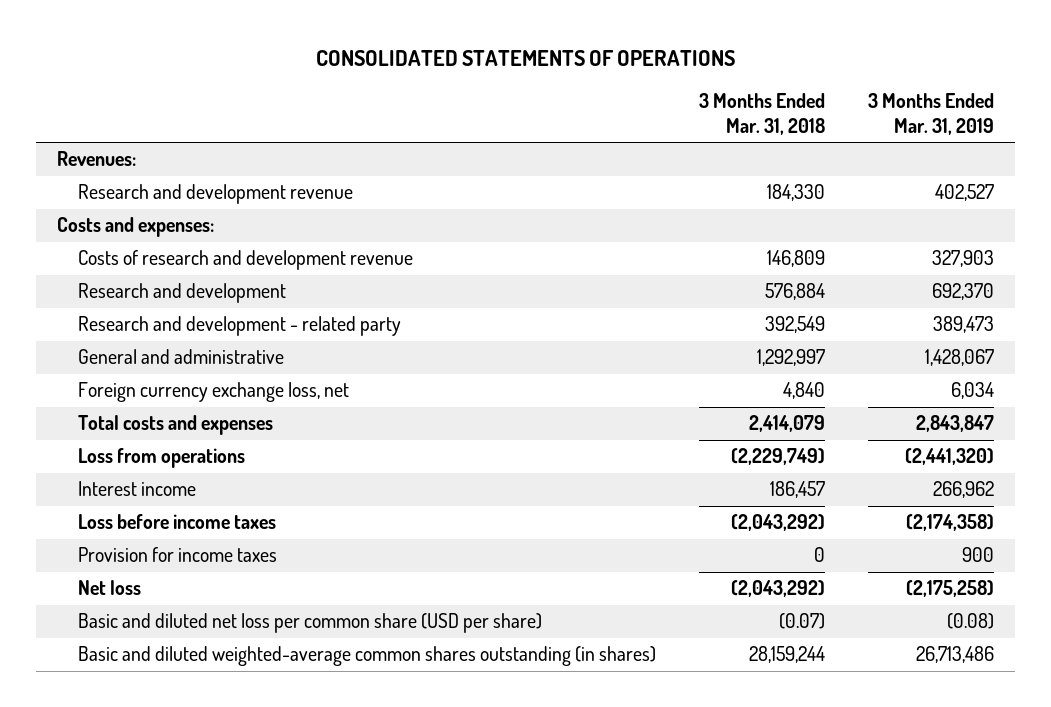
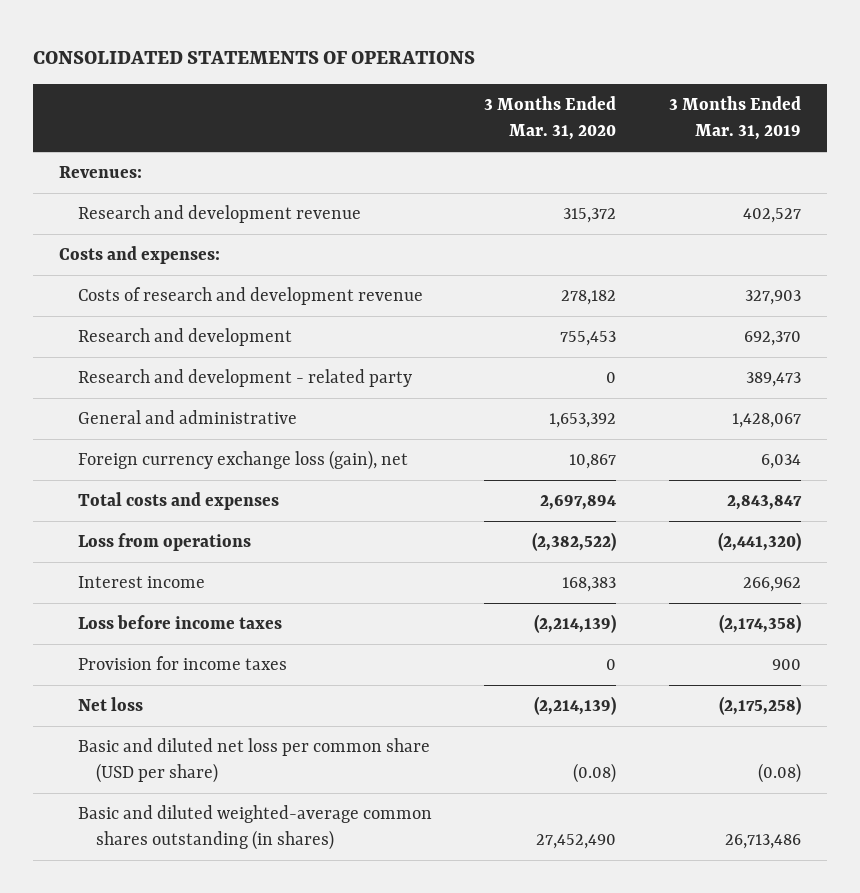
[698,93,825,135] 3 Months Ended Mar. 31, 2018 -> none
none -> [484,96,617,140] 3 Months Ended Mar. 31, 2020
[77,382,349,403] Foreign currency exchange loss, net -> [77,450,408,471] Foreign currency exchange loss (gain), net

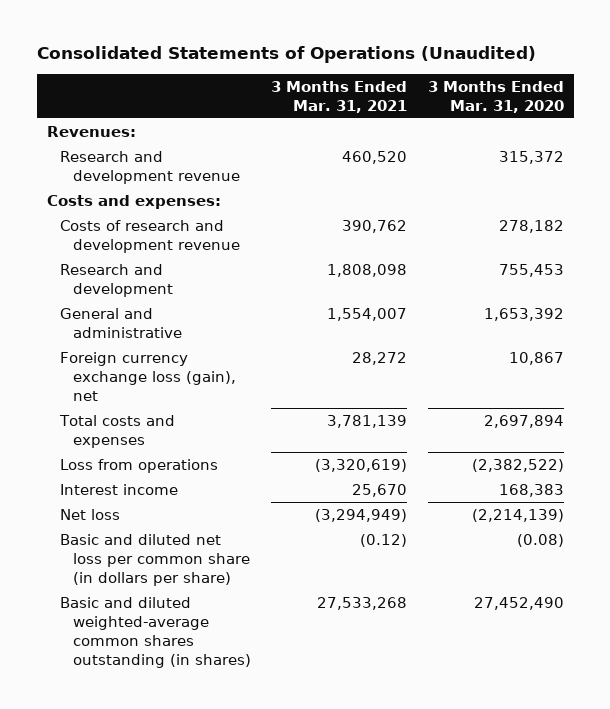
[32,50,475,64] CONSOLIDATED STATEMENTS OF OPERATIONS -> [36,46,536,64] Consolidated Statements of Operations (Unaudited)
[668,96,801,140] 3 Months Ended Mar. 31, 2019 -> none
none -> [271,80,408,113] 3 Months Ended Mar. 31, 2021
[77,369,412,388] Research and development - related party -> none
[77,615,282,630] Loss before income taxes -> none
[77,656,287,671] Provision for income taxes -> none
[77,738,430,784] Basic and diluted net loss per common share (USD per share) -> [59,533,250,586] Basic and diluted net loss per common share (in dollars per share)

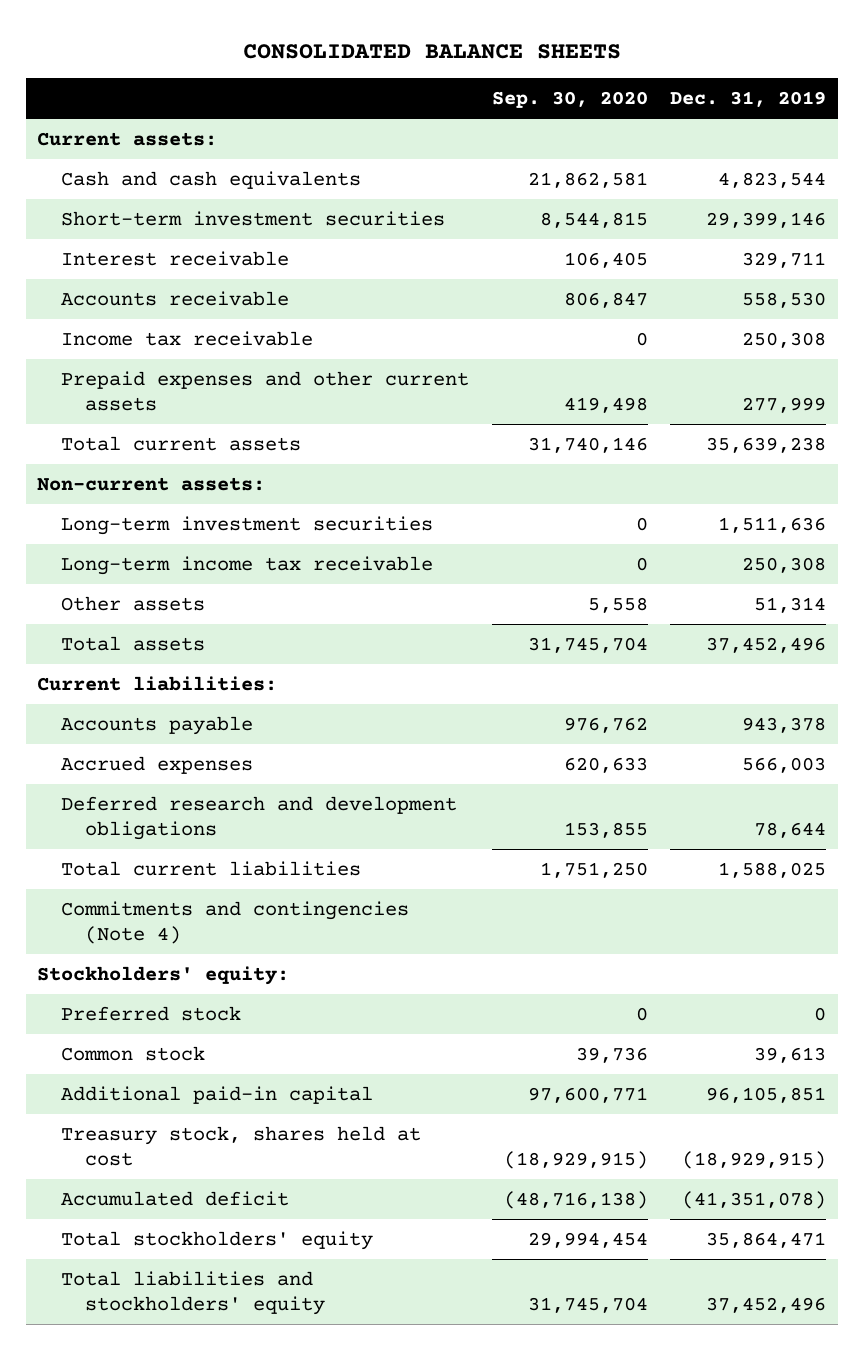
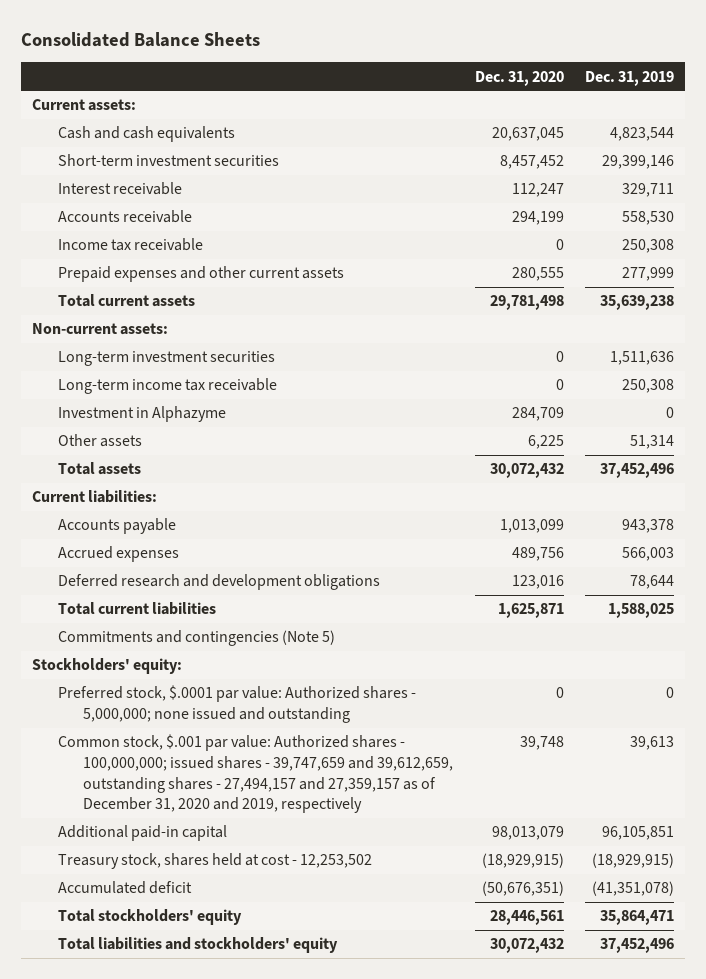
[242,43,621,59] CONSOLIDATED BALANCE SHEETS -> [21,32,261,48] Consolidated Balance Sheets
[491,90,648,108] Sep. 30, 2020 -> none
none -> [474,70,564,86] Dec. 31, 2020
none -> [57,406,226,423] Investment in Alphazyme
[61,900,410,944] Commitments and contingencies (Note 4) -> [57,630,335,647] Commitments and contingencies (Note 5)
[61,1005,242,1021] Preferred stock -> [57,685,416,724] Preferred stock, $.0001 par value: Authorized shares - 5,000,000; none issued and outstanding
[61,1045,206,1061] Common stock -> [57,734,454,814] Common stock, $.001 par value: Authorized shares - 100,000,000; issued shares - 39,747,659 and 39,612,659, outstanding shares - 27,494,157 and 27,359,157 as of December 31, 2020 and 2019, respectively
[61,1125,422,1166] Treasury stock, shares held at cost -> [57,853,372,870] Treasury stock, shares held at cost - 12,253,502

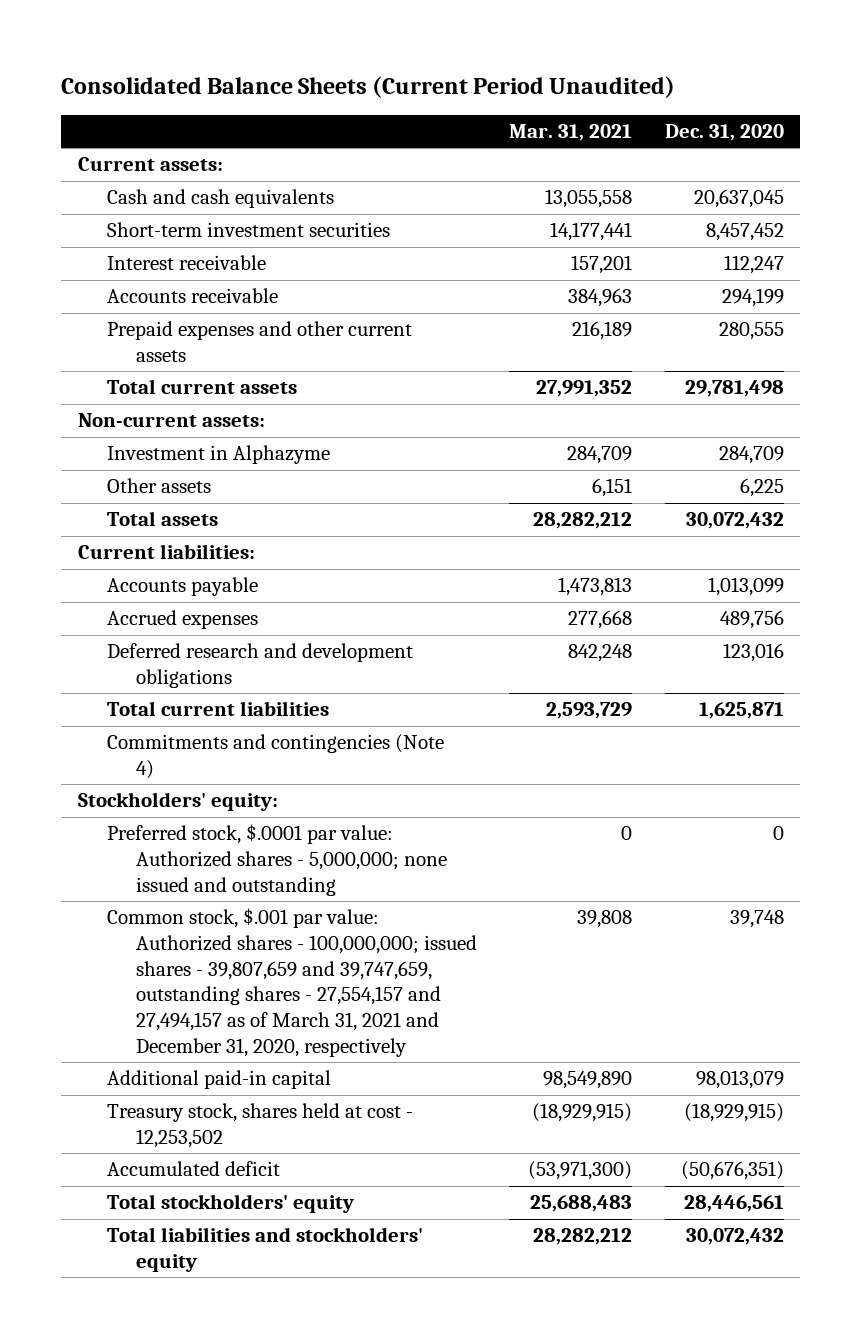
[21,32,261,48] Consolidated Balance Sheets -> [61,75,676,98] Consolidated Balance Sheets (Current Period Unaudited)
[585,70,675,86] Dec. 31, 2019 -> none
none -> [509,124,633,142] Mar. 31, 2021
[57,238,203,252] Income tax receivable -> none
[57,351,275,367] Long-term investment securities -> none
[57,378,277,395] Long-term income tax receivable -> none
[57,630,335,647] Commitments and contingencies (Note 5) -> [106,734,444,780] Commitments and contingencies (Note 4)
[57,734,454,814] Common stock, $.001 par value: Authorized shares - 100,000,000; issued shares - 39,747,659 and 39,612,659, outstanding shares - 27,494,157 and 27,359,157 as of December 31, 2020 and 2019, respectively -> [106,908,477,1057] Common stock, $.001 par value: Authorized shares - 100,000,000; issued shares - 39,807,659 and 39,747,659, outstanding shares - 27,554,157 and 27,494,157 as of March 31, 2021 and December 31, 2020, respectively

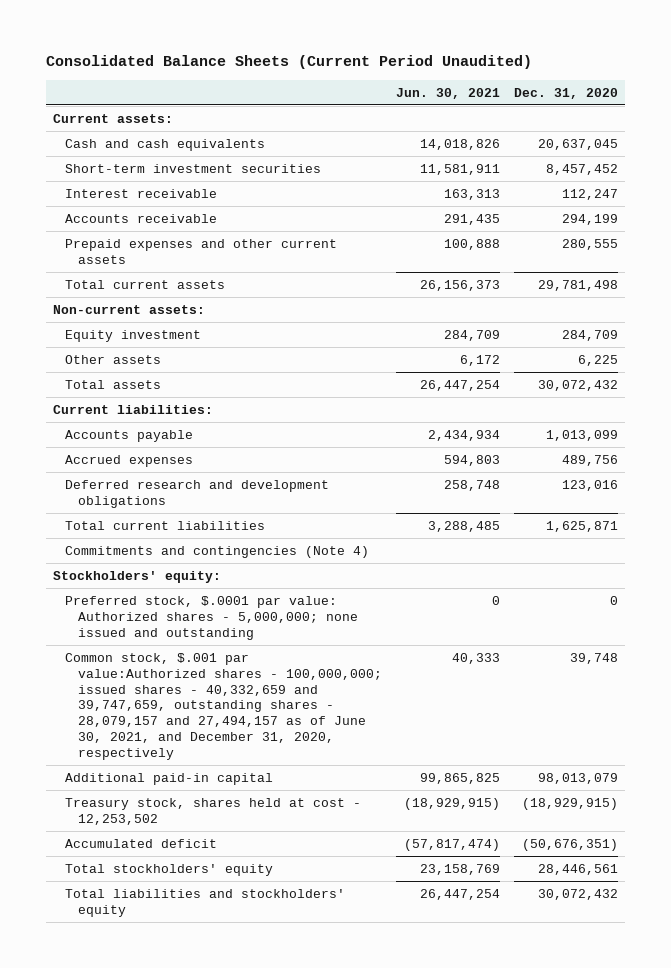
[509,124,633,142] Mar. 31, 2021 -> none
none -> [395,87,500,99] Jun. 30, 2021
[106,445,330,465] Investment in Alphazyme -> [65,329,202,342] Equity investment
[106,908,477,1057] Common stock, $.001 par value: Authorized shares - 100,000,000; issued shares - 39,807,659 and 39,747,659, outstanding shares - 27,554,157 and 27,494,157 as of March 31, 2021 and December 31, 2020, respectively -> [65,652,382,761] Common stock, $.001 par value:Authorized shares - 100,000,000; issued shares - 40,332,659 and 39,747,659, outstanding shares - 28,079,157 and 27,494,157 as of June 30, 2021, and December 31, 2020, respectively

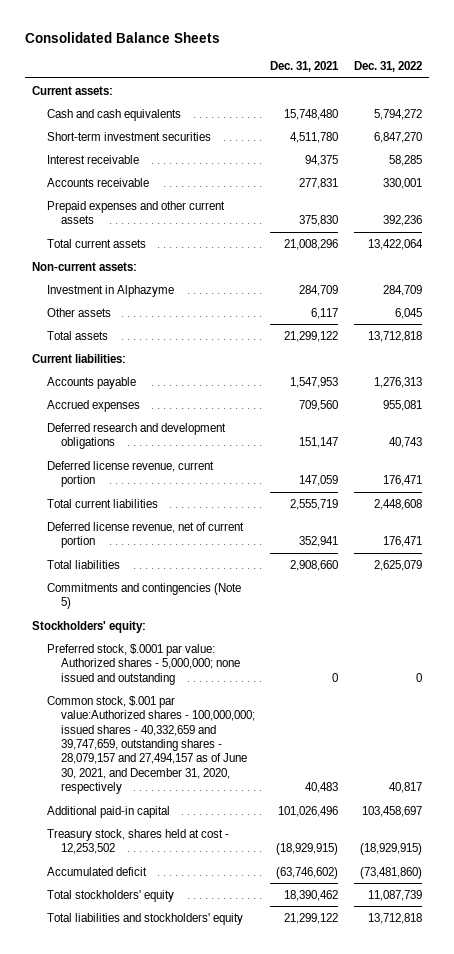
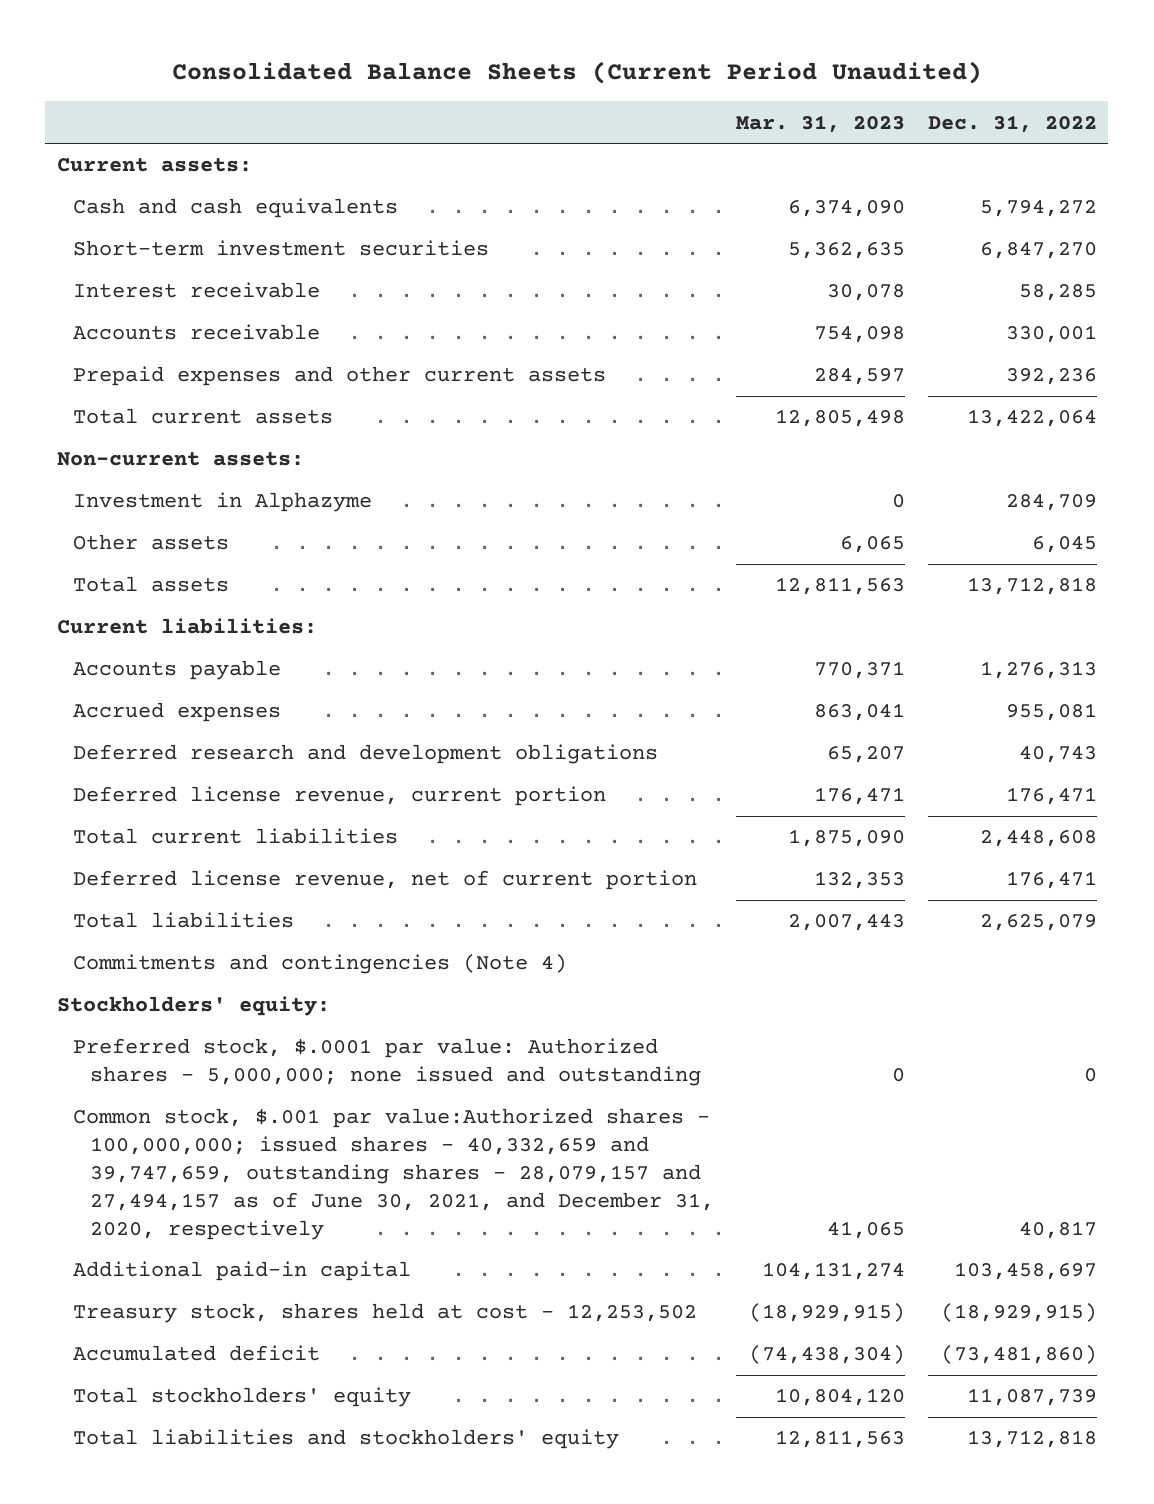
[24,31,220,43] Consolidated Balance Sheets -> [171,61,982,85] Consolidated Balance Sheets (Current Period Unaudited)
[270,61,340,73] Dec. 31, 2021 -> none
none -> [736,114,906,133] Mar. 31, 2023
[46,582,241,610] Commitments and contingencies (Note 5) -> [73,954,568,975] Commitments and contingencies (Note 4)

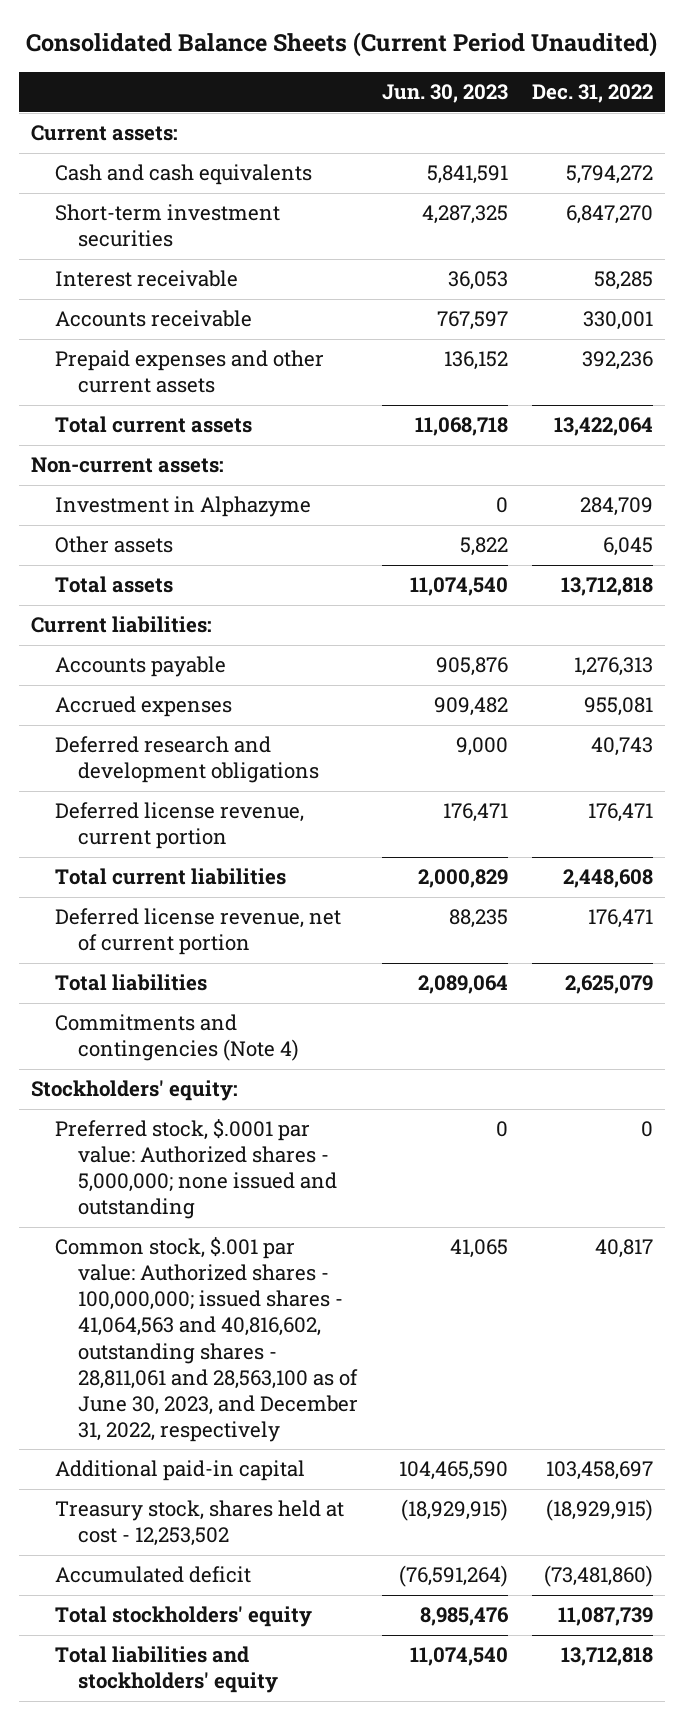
[736,114,906,133] Mar. 31, 2023 -> none
none -> [382,84,509,104] Jun. 30, 2023
[73,1108,714,1240] Common stock, $.001 par value:Authorized shares - 100,000,000; issued shares - 40,332,659 and 39,747,659, outstanding shares - 28,079,157 and 27,494,157 as of June 30, 2021, and December 31, 2020, respectively -> [54,1237,359,1442] Common stock, $.001 par value: Authorized shares - 100,000,000; issued shares - 41,064,563 and 40,816,602, outstanding shares - 28,811,061 and 28,563,100 as of June 30, 2023, and December 31, 2022, respectively

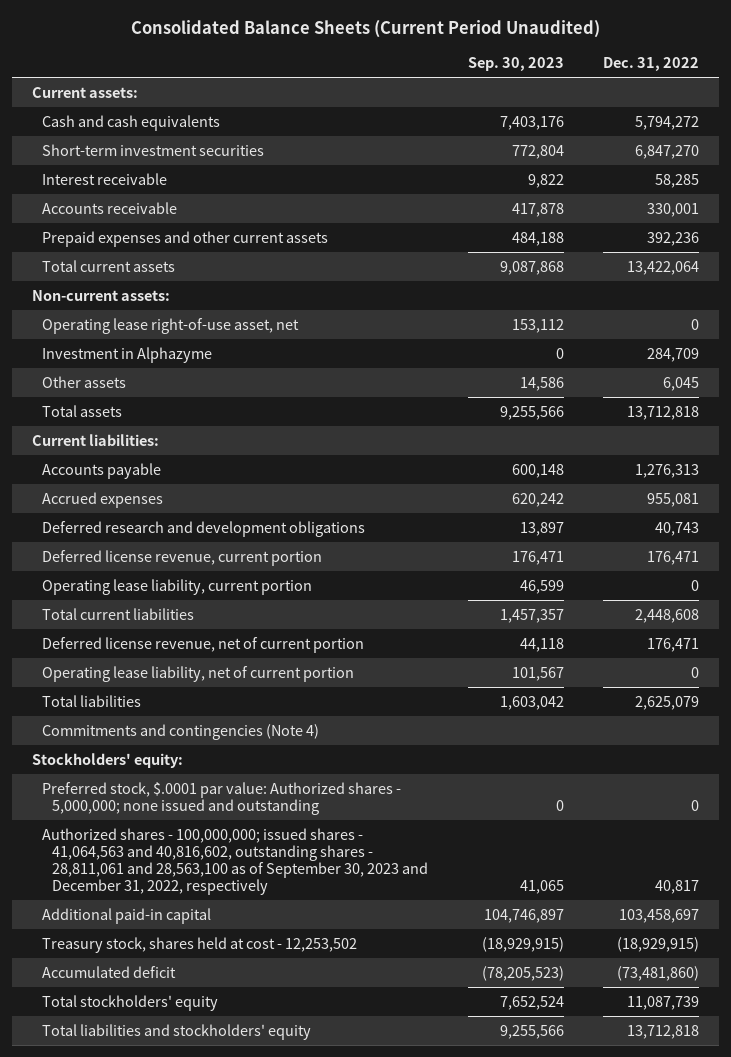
[382,84,509,104] Jun. 30, 2023 -> none
none -> [467,57,564,72] Sep. 30, 2023
none -> [42,317,300,334] Operating lease right-of-use asset, net
none -> [42,578,313,595] Operating lease liability, current portion
none -> [42,665,355,682] Operating lease liability, net of current portion
[54,1237,359,1442] Common stock, $.001 par value: Authorized shares - 100,000,000; issued shares - 41,064,563 and 40,816,602, outstanding shares - 28,811,061 and 28,563,100 as of June 30, 2023, and December 31, 2022, respectively -> [42,827,429,896] Authorized shares - 100,000,000; issued shares - 41,064,563 and 40,816,602, outstanding shares - 28,811,061 and 28,563,100 as of September 30, 2023 and December 31, 2022, respectively

